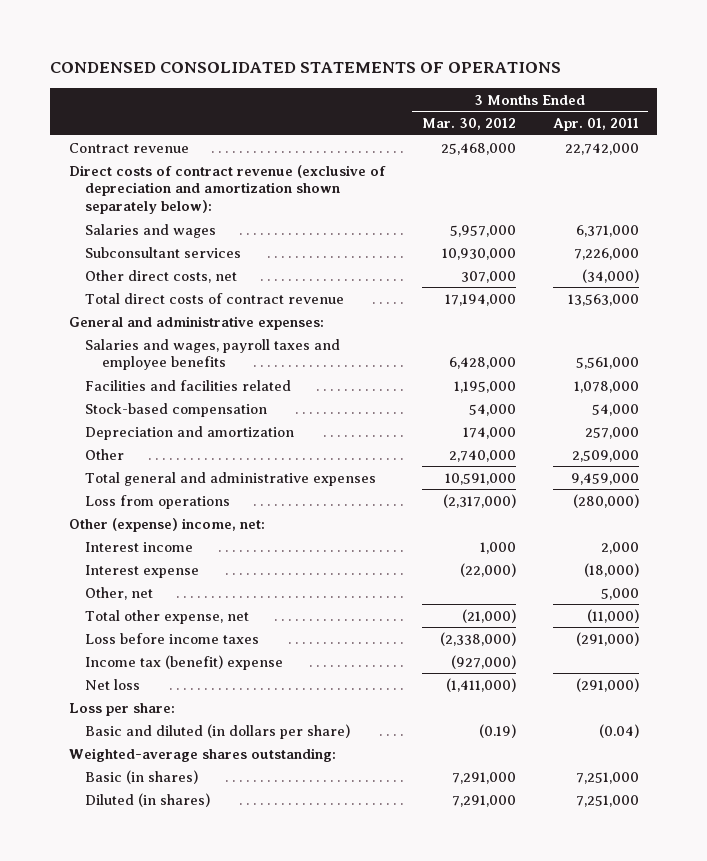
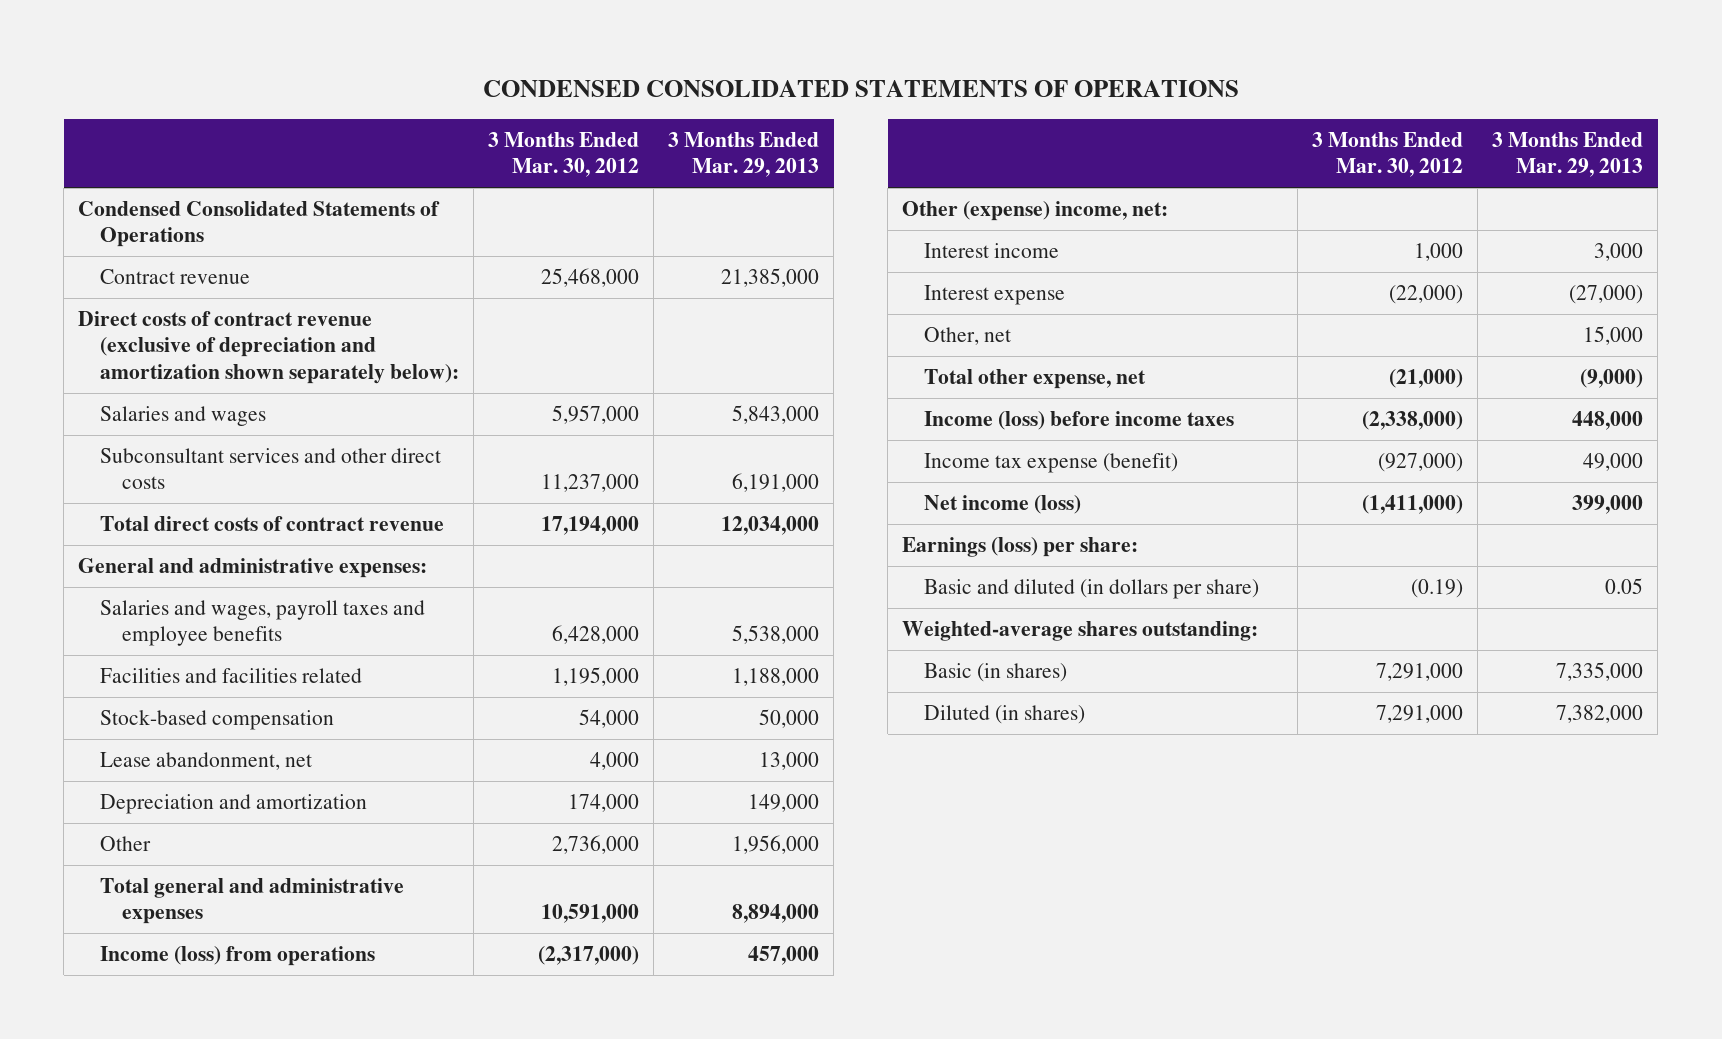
[552,118,639,132] Apr. 01, 2011 -> none
none -> [668,132,820,178] 3 Months Ended Mar. 29, 2013
none -> [78,201,441,248] Condensed Consolidated Statements of Operations
[85,246,242,258] Subconsultant services -> none
[85,269,238,283] Other direct costs, net -> none
none -> [100,448,442,490] Subconsultant services and other direct costs
none -> [100,752,313,771] Lease abandonment, net
[448,449,516,462] 2,740,000 -> [552,835,640,855] 2,736,000
[85,494,231,509] Loss from operations -> [100,946,376,967] Income (loss) from operations
[85,632,260,644] Loss before income taxes -> [924,411,1235,431] Income (loss) before income taxes
[85,654,284,670] Income tax (benefit) expense -> [924,453,1179,474] Income tax expense (benefit)
[85,678,141,690] Net loss -> [924,495,1082,515] Net income (loss)
[68,702,175,716] Loss per share: -> [902,537,1139,558] Earnings (loss) per share:

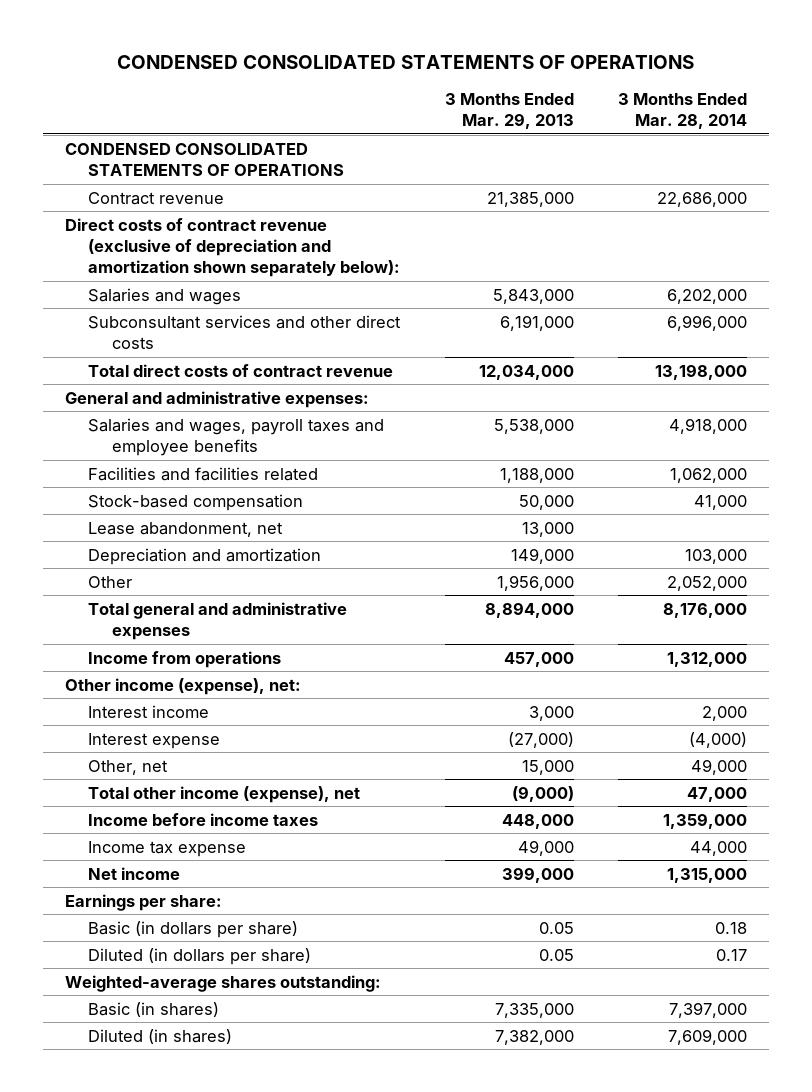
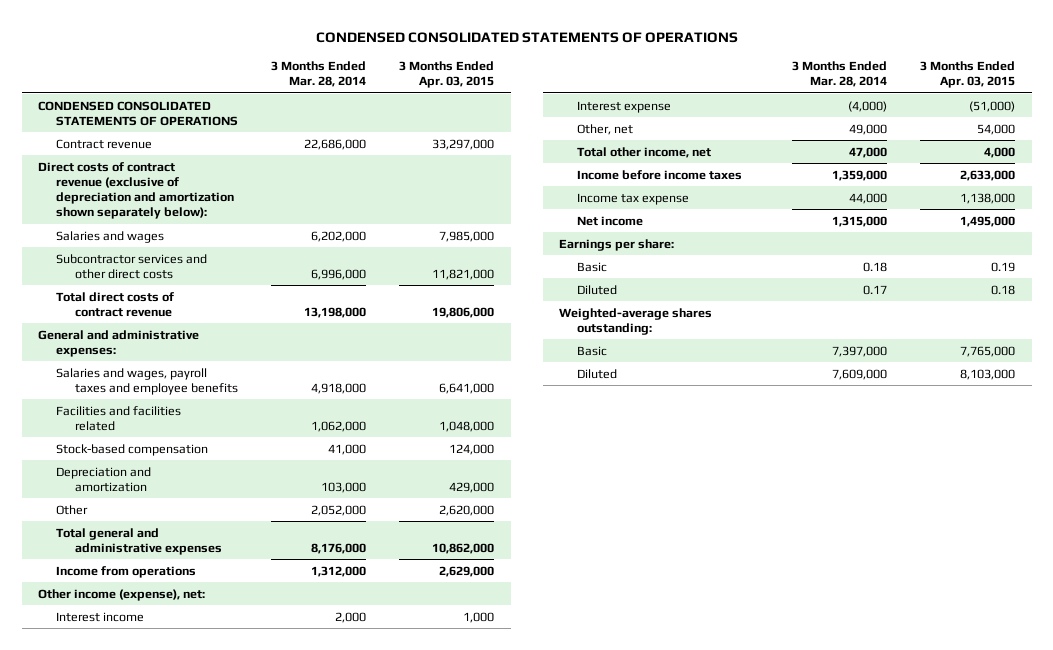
[444,92,574,130] 3 Months Ended Mar. 29, 2013 -> none
none -> [399,60,495,89] 3 Months Ended Apr. 03, 2015
[88,314,402,349] Subconsultant services and other direct costs -> [56,253,208,279] Subcontractor services and other direct costs
[88,521,284,537] Lease abandonment, net -> none
[88,785,361,803] Total other income (expense), net -> [577,146,712,158] Total other income, net
[88,920,299,938] Basic (in dollars per share) -> [577,261,608,272] Basic
[88,947,312,965] Diluted (in dollars per share) -> [577,284,618,295] Diluted
[88,1001,220,1017] Basic (in shares) -> [577,345,608,356] Basic
[88,1028,233,1044] Diluted (in shares) -> [577,368,618,379] Diluted

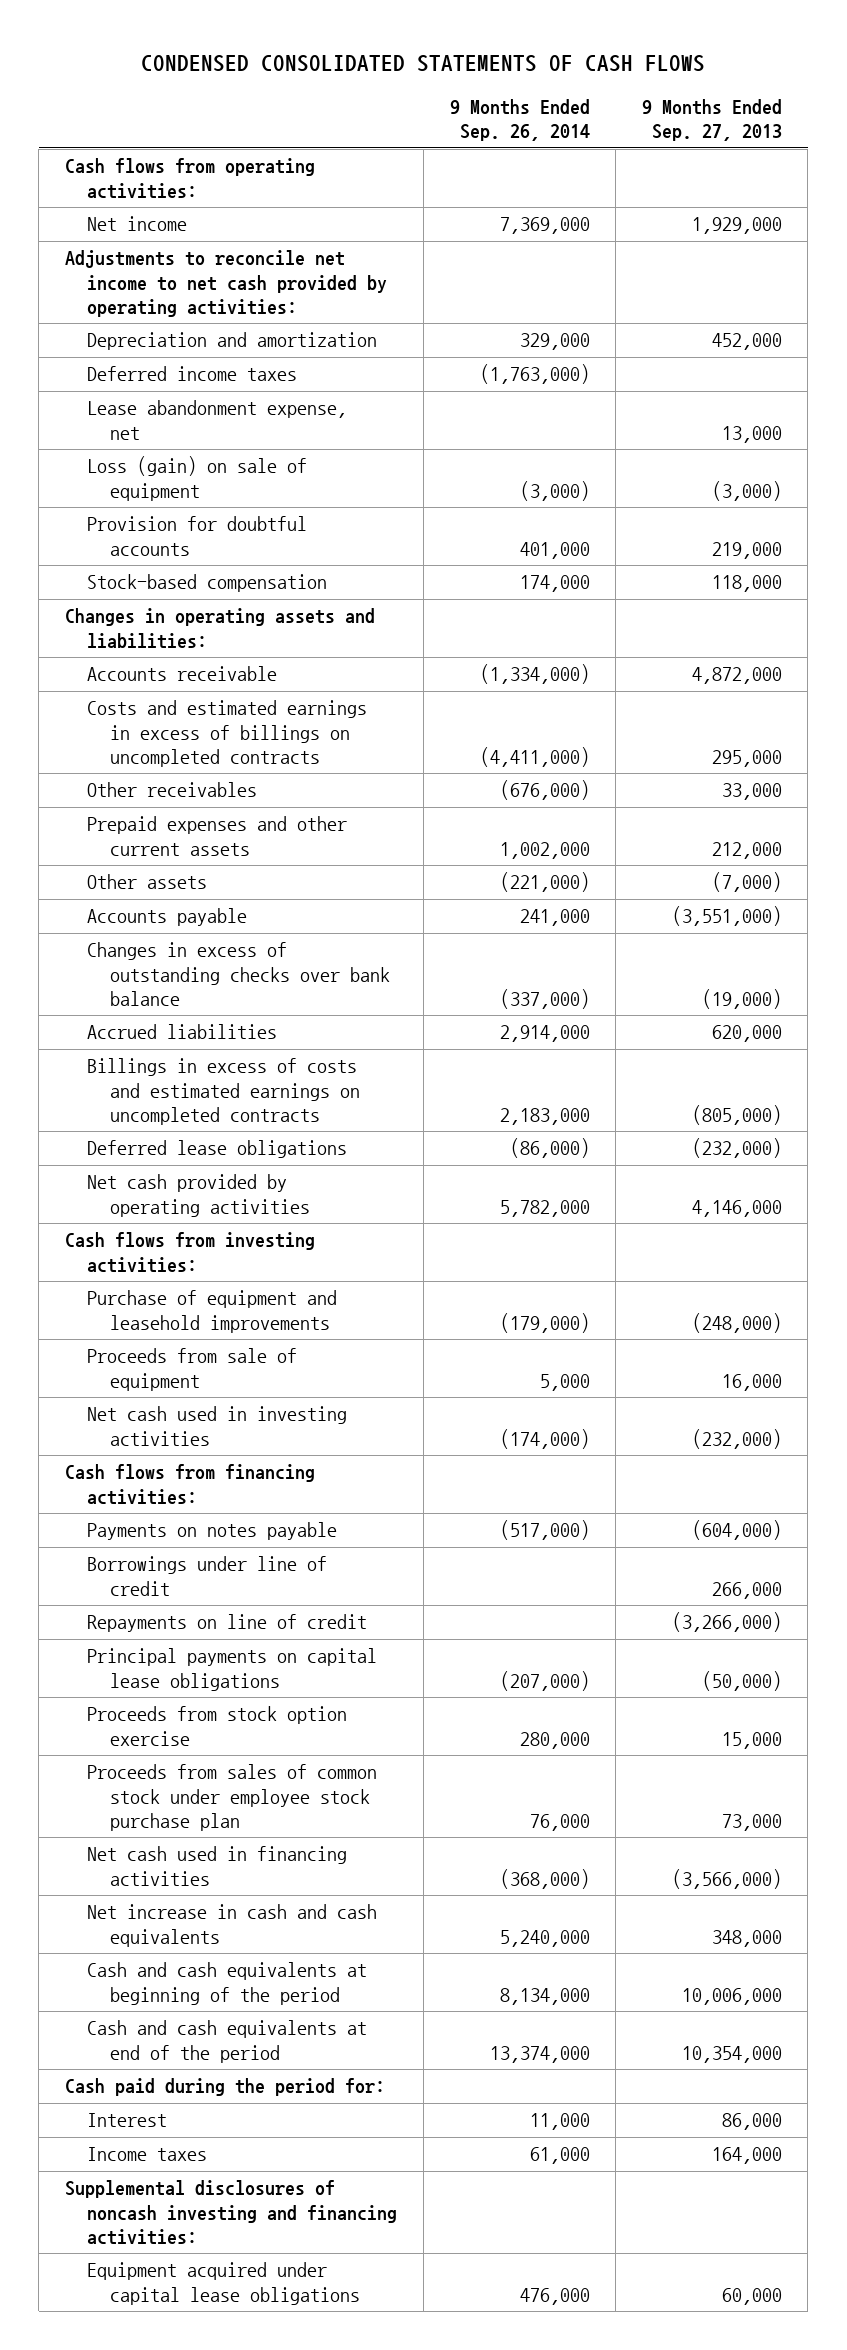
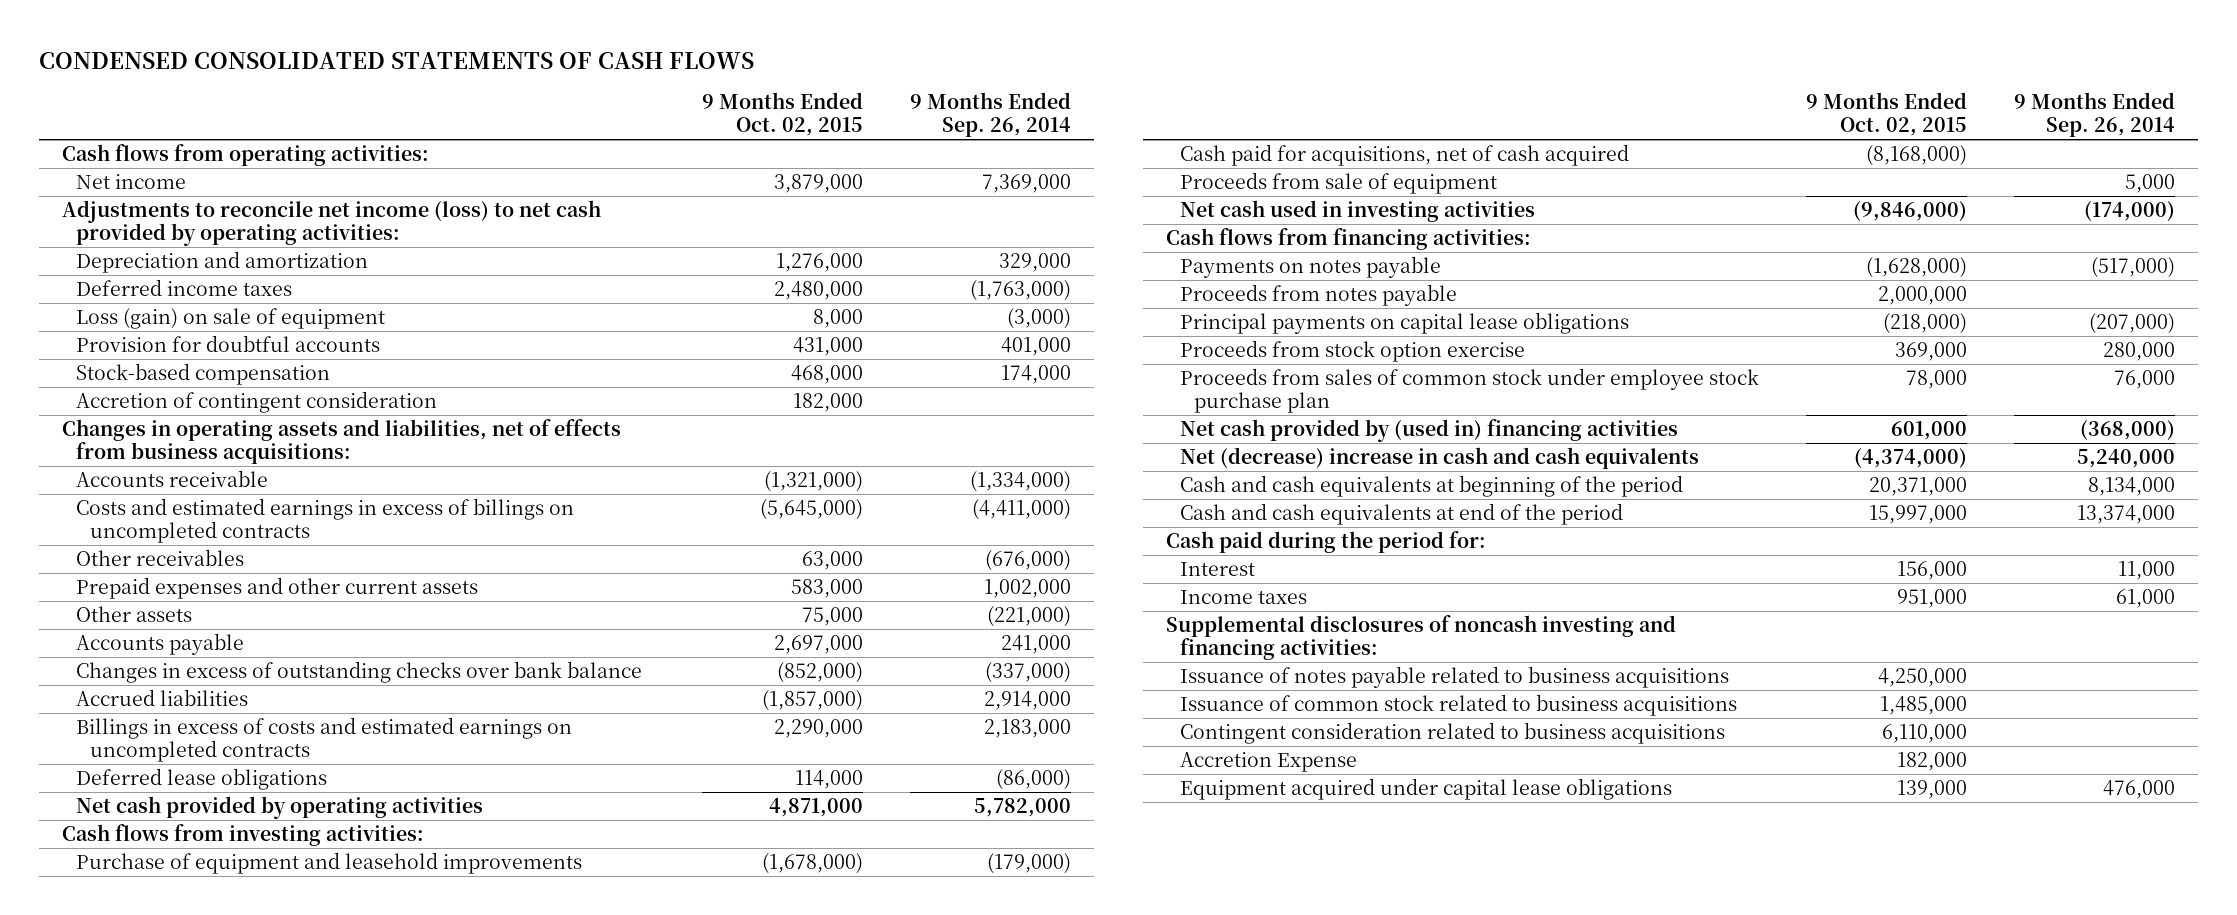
[641,99,782,142] 9 Months Ended Sep. 27, 2013 -> none
none -> [701,92,863,137] 9 Months Ended Oct. 02, 2015
[64,250,388,317] Adjustments to reconcile net income to net cash provided by operating activities: -> [62,200,602,247] Adjustments to reconcile net income (loss) to net cash provided by operating activities:
[87,400,348,440] Lease abandonment expense, net -> none
none -> [75,391,437,414] Accretion of contingent consideration
[64,608,375,649] Changes in operating assets and liabilities: -> [62,419,622,465] Changes in operating assets and liabilities, net of effects from business acquisitions:
none -> [1180,144,1630,167] Cash paid for acquisitions, net of cash acquired
[87,1556,328,1596] Borrowings under line of credit -> none
[87,1614,368,1633] Repayments on line of credit -> none
none -> [1180,284,1458,307] Proceeds from notes payable
[87,1846,348,1886] Net cash used in financing activities -> [1180,419,1679,443] Net cash provided by (used in) financing activities
[87,1904,378,1947] Net increase in cash and cash equivalents -> [1180,447,1700,470] Net (decrease) increase in cash and cash equivalents
none -> [1180,666,1730,689] Issuance of notes payable related to business acquisitions
none -> [1180,694,1738,717] Issuance of common stock related to business acquisitions
none -> [1180,722,1726,745] Contingent consideration related to business acquisitions
none -> [1180,752,1358,773] Accretion Expense

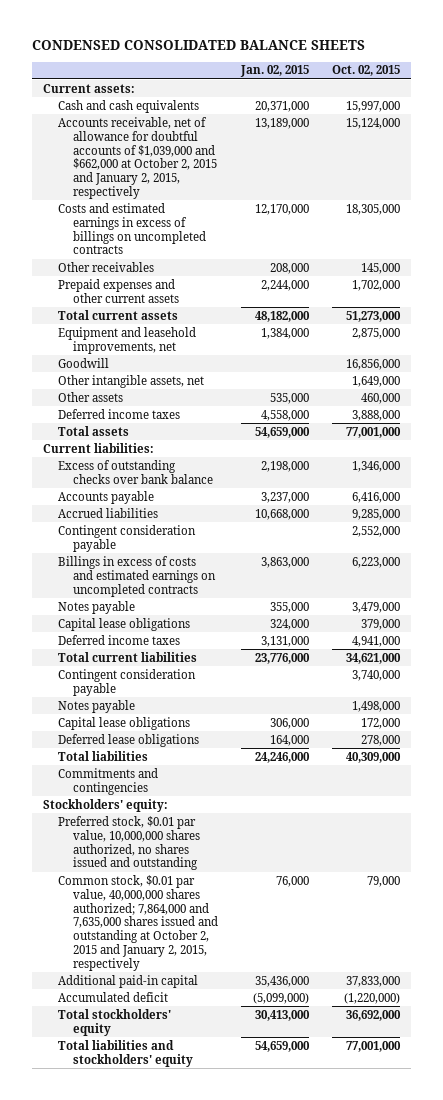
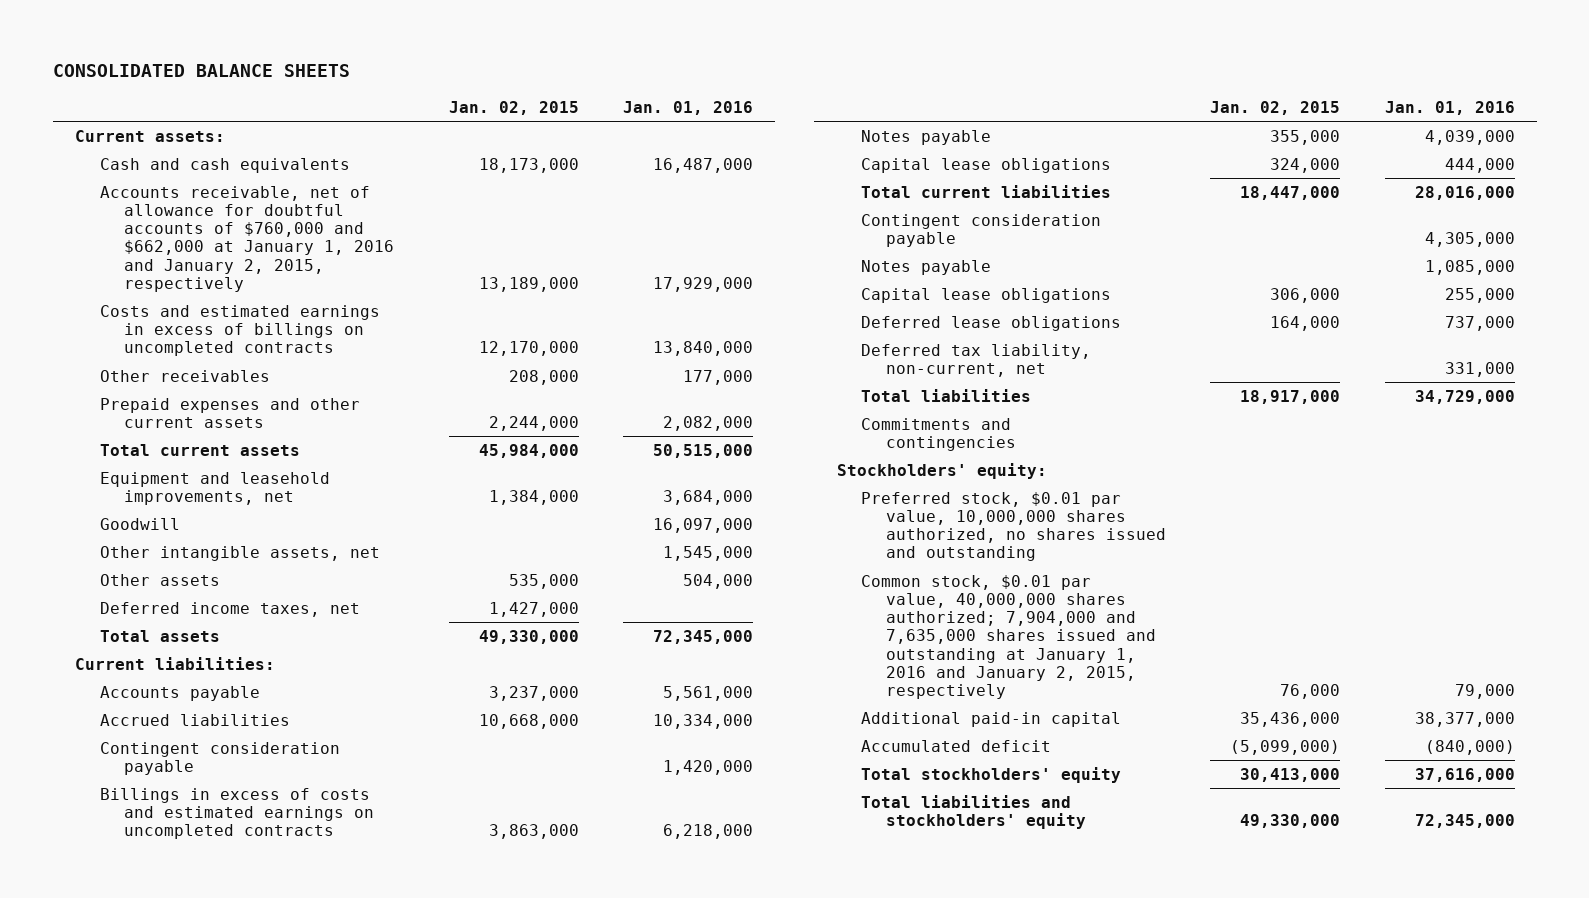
[31,39,365,50] CONDENSED CONSOLIDATED BALANCE SHEETS -> [52,64,350,78] CONSOLIDATED BALANCE SHEETS
[331,65,400,77] Oct. 02, 2015 -> none
none -> [622,100,753,115] Jan. 01, 2016
[254,100,309,112] 20,371,000 -> [478,157,579,173] 18,173,000
[58,116,218,199] Accounts receivable, net of allowance for doubtful accounts of $1,039,000 and $662,000 at October 2, 2015 and January 2, 2015, respectively -> [99,185,395,292] Accounts receivable, net of allowance for doubtful accounts of $760,000 and $662,000 at January 1, 2016 and January 2, 2015, respectively
[254,310,310,322] 48,182,000 -> [478,443,579,458] 45,984,000
[58,408,181,419] Deferred income taxes -> [99,601,360,617] Deferred income taxes, net
[260,409,309,421] 4,558,000 -> [488,601,579,617] 1,427,000
[254,426,310,438] 54,659,000 -> [478,629,579,644] 49,330,000
[58,459,214,484] Excess of outstanding checks over bank balance -> none
[58,634,181,645] Deferred income taxes -> none
[254,652,310,664] 23,776,000 -> [1240,185,1341,200] 18,447,000
none -> [861,343,1092,378] Deferred tax liability, non-current, net
[254,751,310,763] 24,246,000 -> [1240,389,1341,404] 18,917,000
[58,874,219,971] Common stock, $0.01 par value, 40,000,000 shares authorized; 7,864,000 and 7,635,000 shares issued and outstanding at October 2, 2015 and January 2, 2015, respectively -> [861,574,1157,699] Common stock, $0.01 par value, 40,000,000 shares authorized; 7,904,000 and 7,635,000 shares issued and outstanding at January 1, 2016 and January 2, 2015, respectively
[254,1040,310,1052] 54,659,000 -> [1240,814,1341,829] 49,330,000

